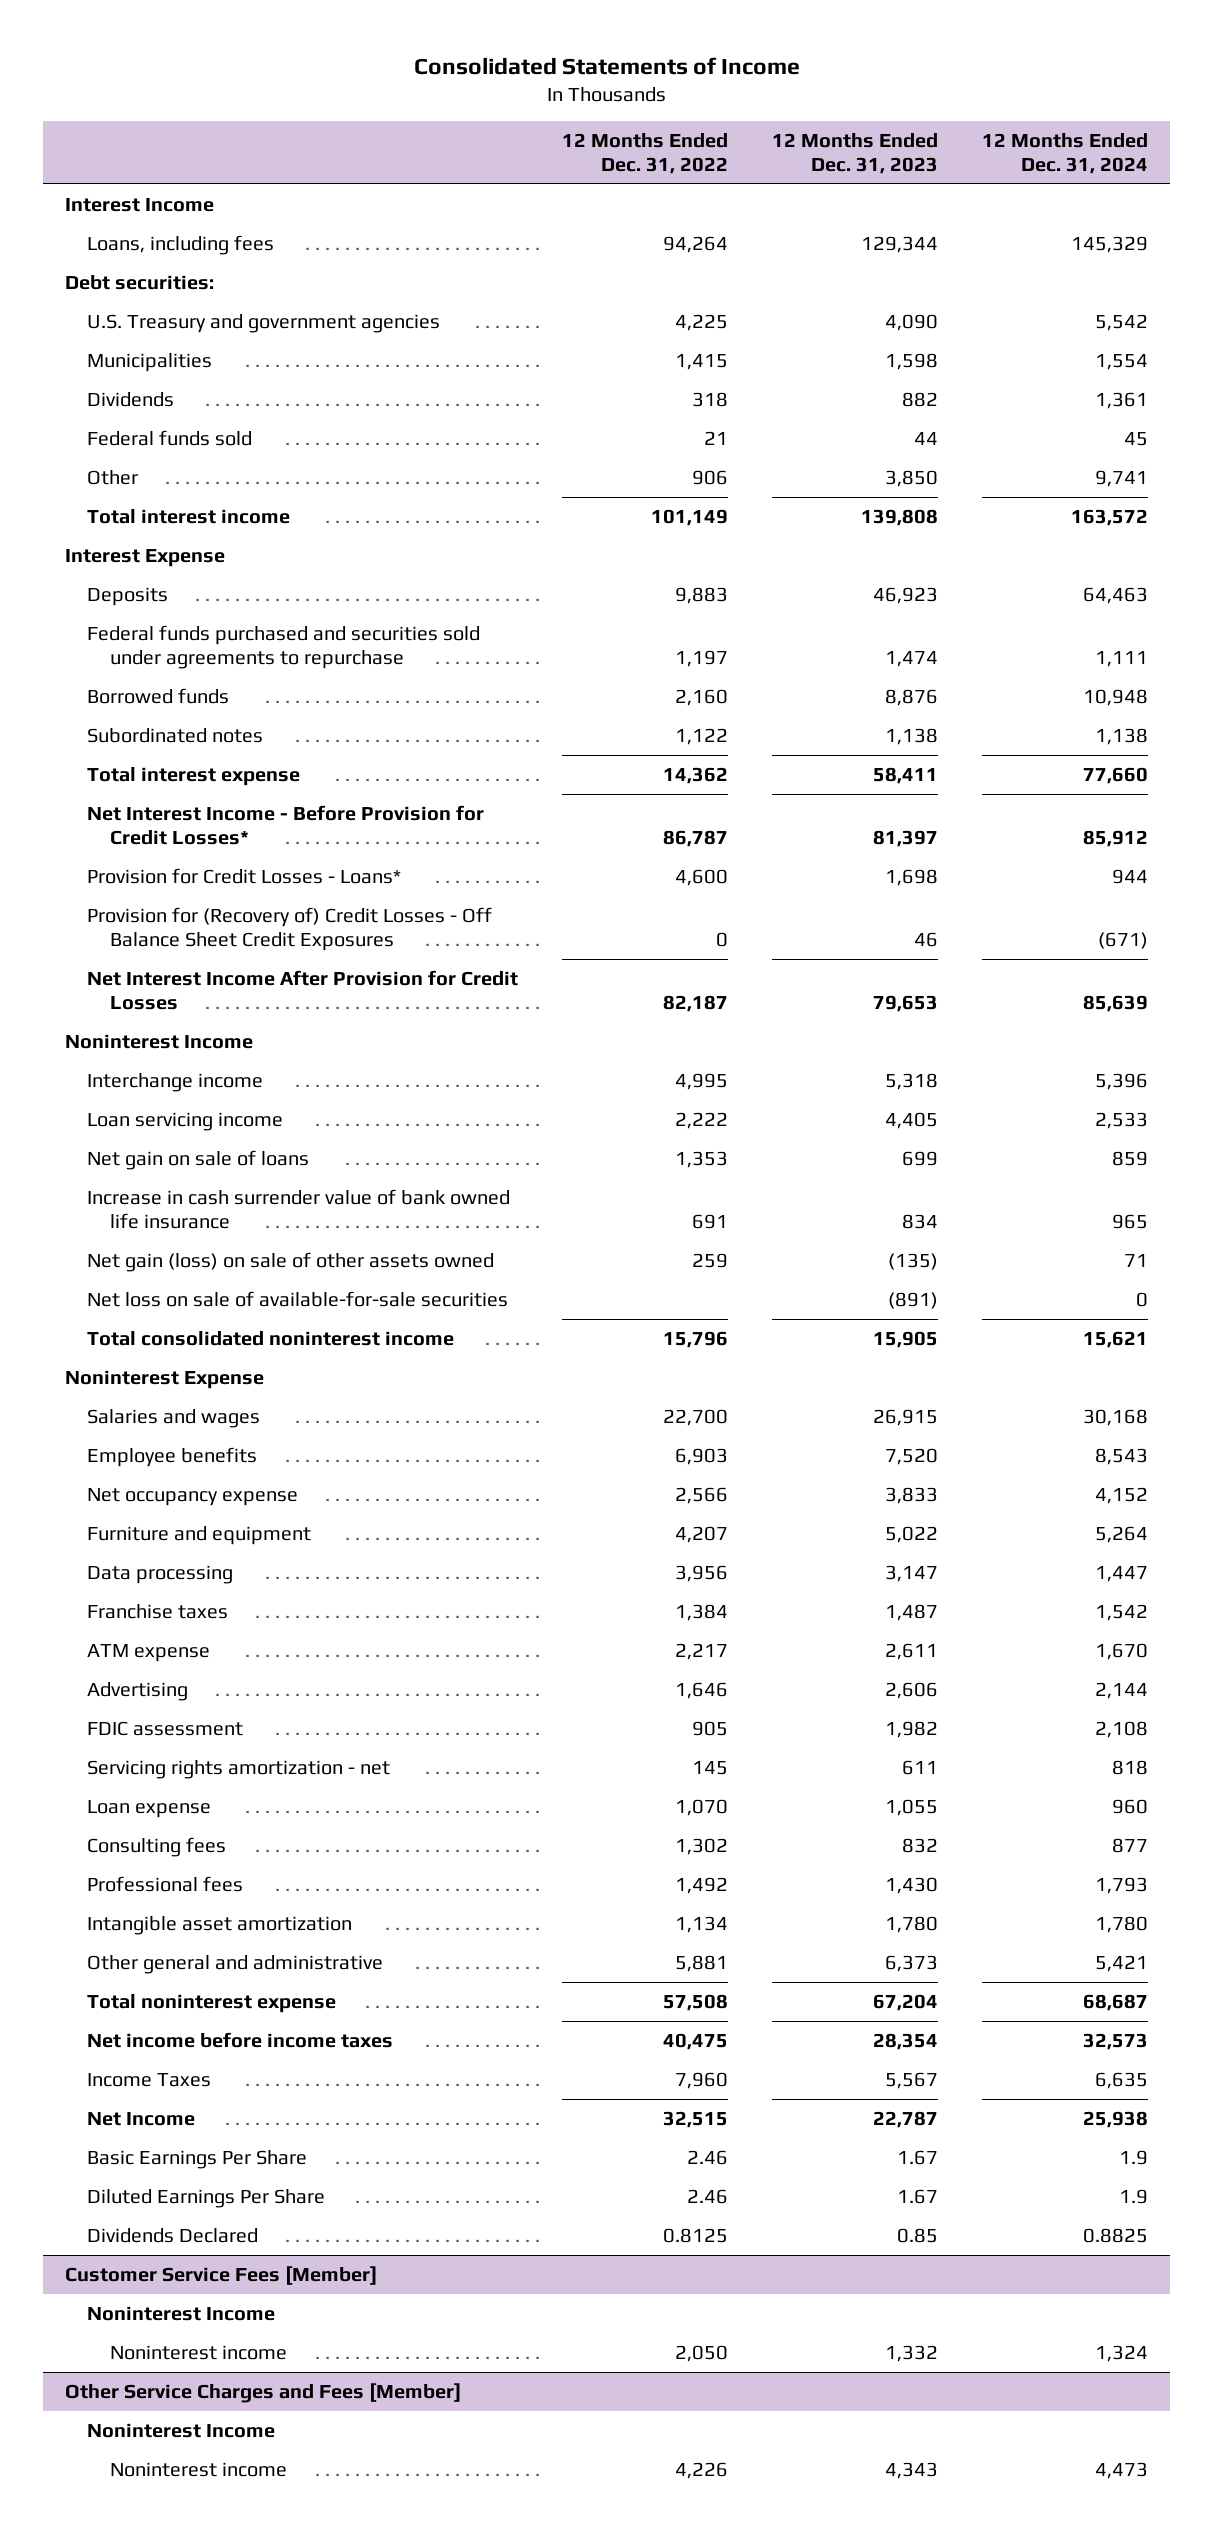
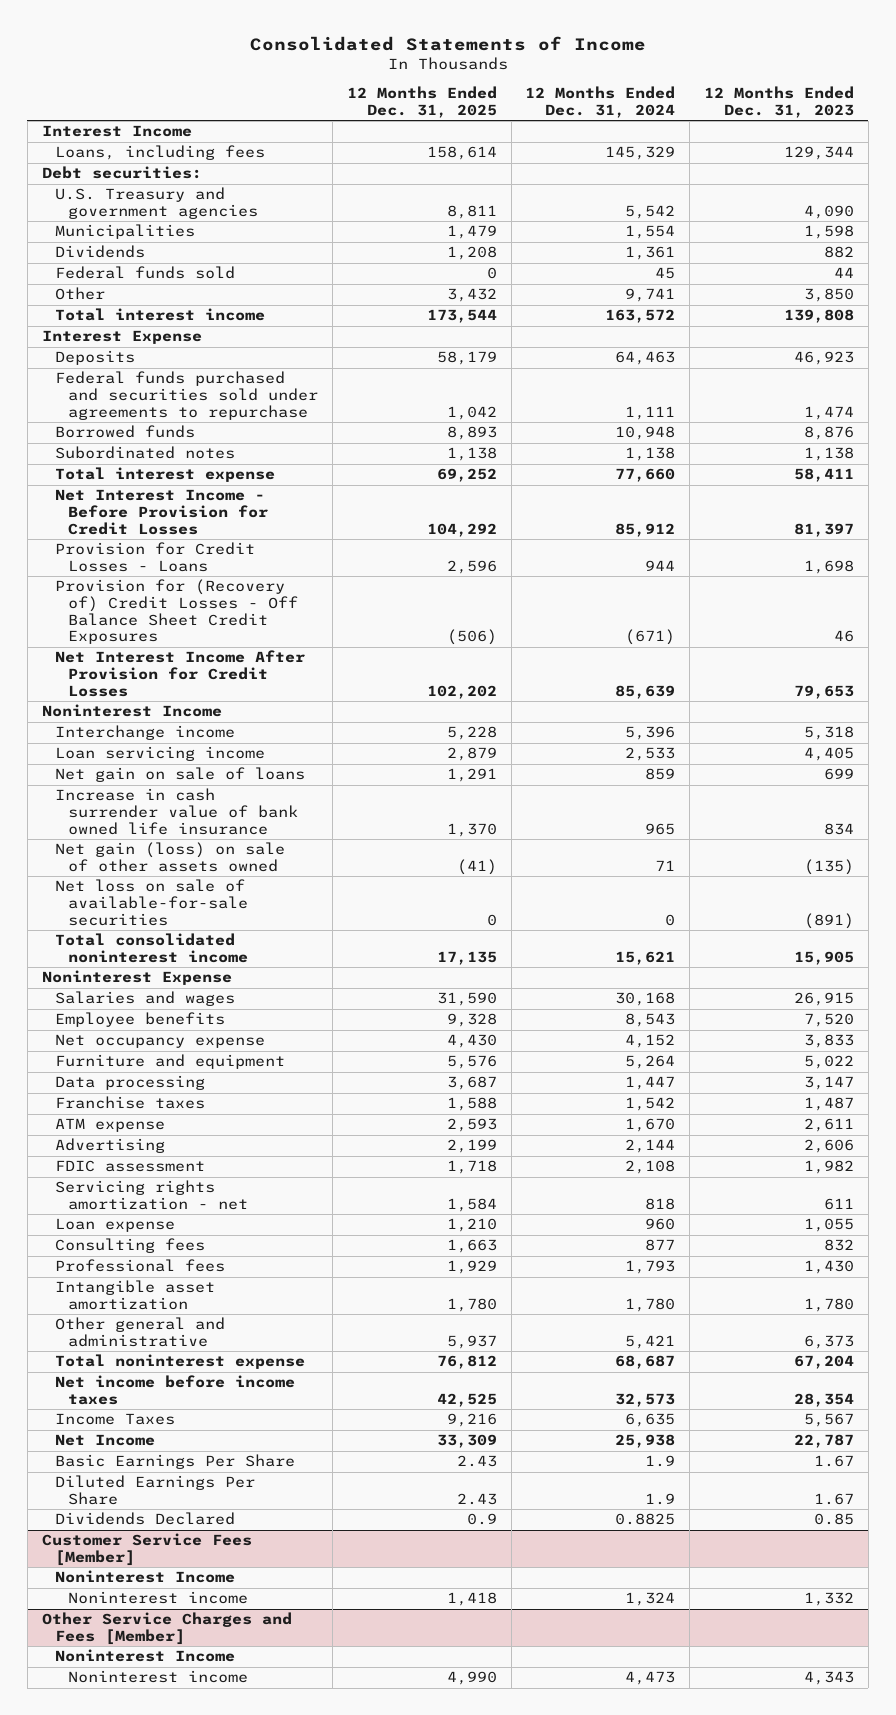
[562,132,729,174] 12 Months Ended Dec. 31, 2022 -> none
none -> [346,86,497,119] 12 Months Ended Dec. 31, 2025
[87,804,485,846] Net Interest Income - Before Provision for Credit Losses* -> [54,489,269,535] Net Interest Income - Before Provision for Credit Losses
[87,867,402,884] Provision for Credit Losses - Loans* -> [54,542,255,572] Provision for Credit Losses - Loans

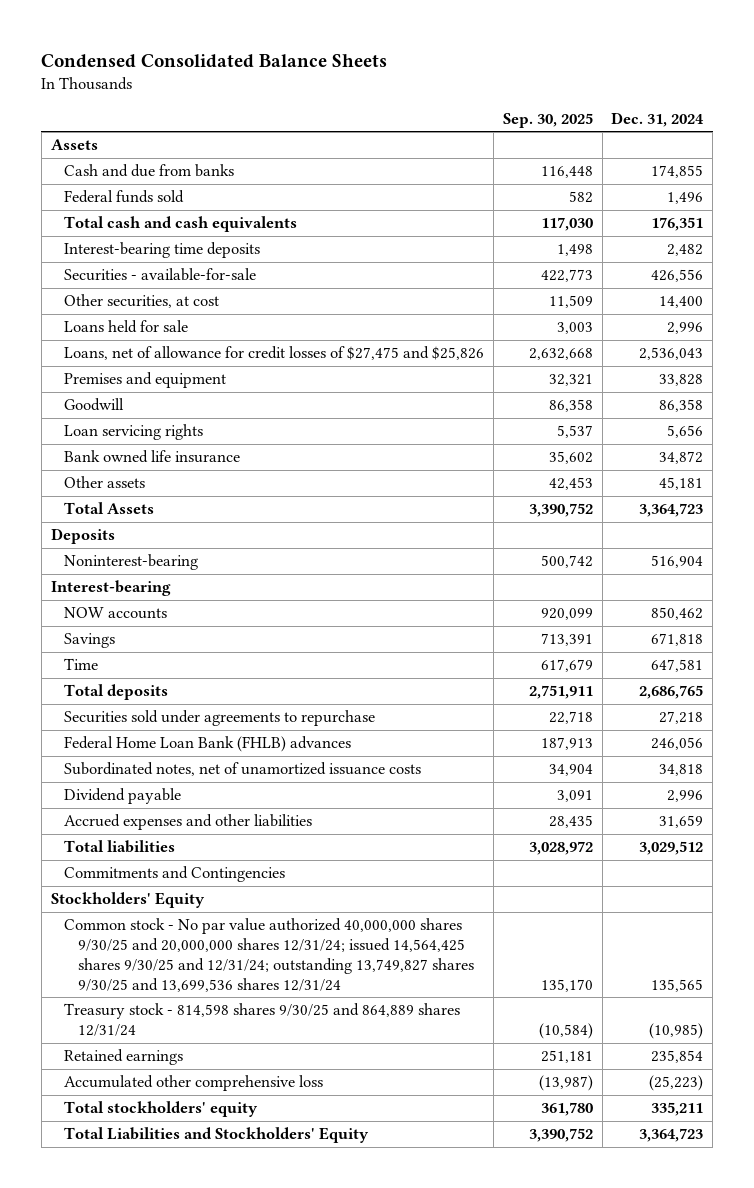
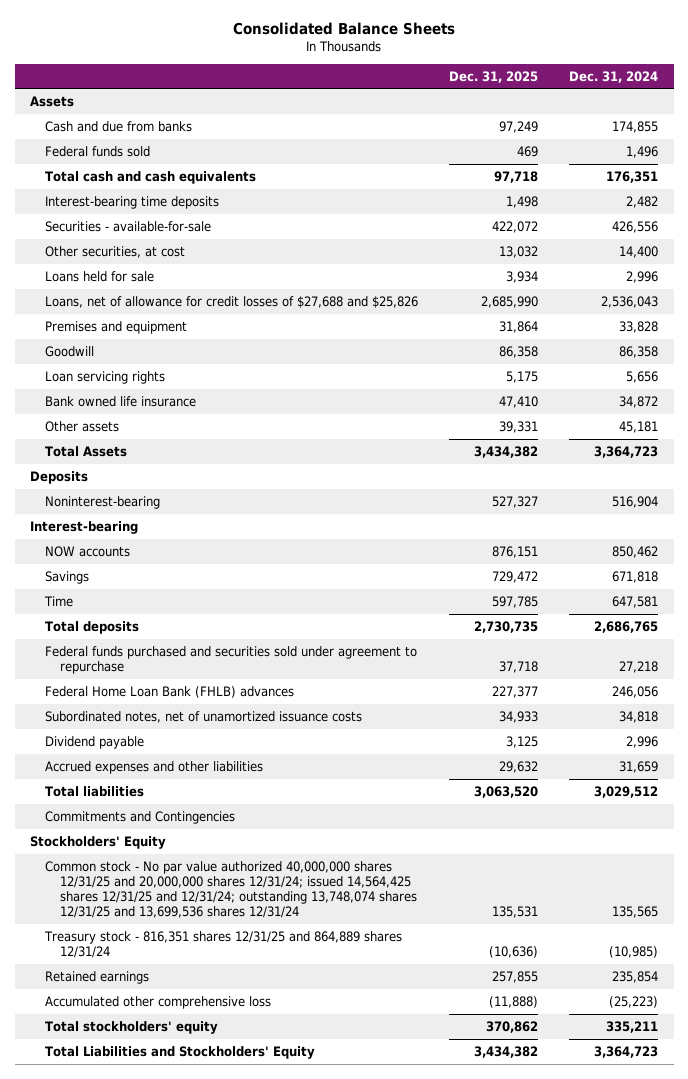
[41,53,388,68] Condensed Consolidated Balance Sheets -> [233,22,456,36] Consolidated Balance Sheets
[502,112,593,128] Sep. 30, 2025 -> none
none -> [449,70,539,83] Dec. 31, 2025
[64,346,485,361] Loans, net of allowance for credit losses of $27,475 and $25,826 -> [45,296,419,309] Loans, net of allowance for credit losses of $27,688 and $25,826
[64,710,376,727] Securities sold under agreements to repurchase -> [45,646,418,675] Federal funds purchased and securities sold under agreement to repurchase
[64,918,475,992] Common stock - No par value authorized 40,000,000 shares 9/30/25 and 20,000,000 shares 12/31/24; issued 14,564,425 shares 9/30/25 and 12/31/24; outstanding 13,749,827 shares 9/30/25 and 13,699,536 shares 12/31/24 -> [45,861,418,919] Common stock - No par value authorized 40,000,000 shares 12/31/25 and 20,000,000 shares 12/31/24; issued 14,564,425 shares 12/31/25 and 12/31/24; outstanding 13,748,074 shares 12/31/25 and 13,699,536 shares 12/31/24
[64,1003,461,1037] Treasury stock - 814,598 shares 9/30/25 and 864,889 shares 12/31/24 -> [44,931,403,959] Treasury stock - 816,351 shares 12/31/25 and 864,889 shares 12/31/24

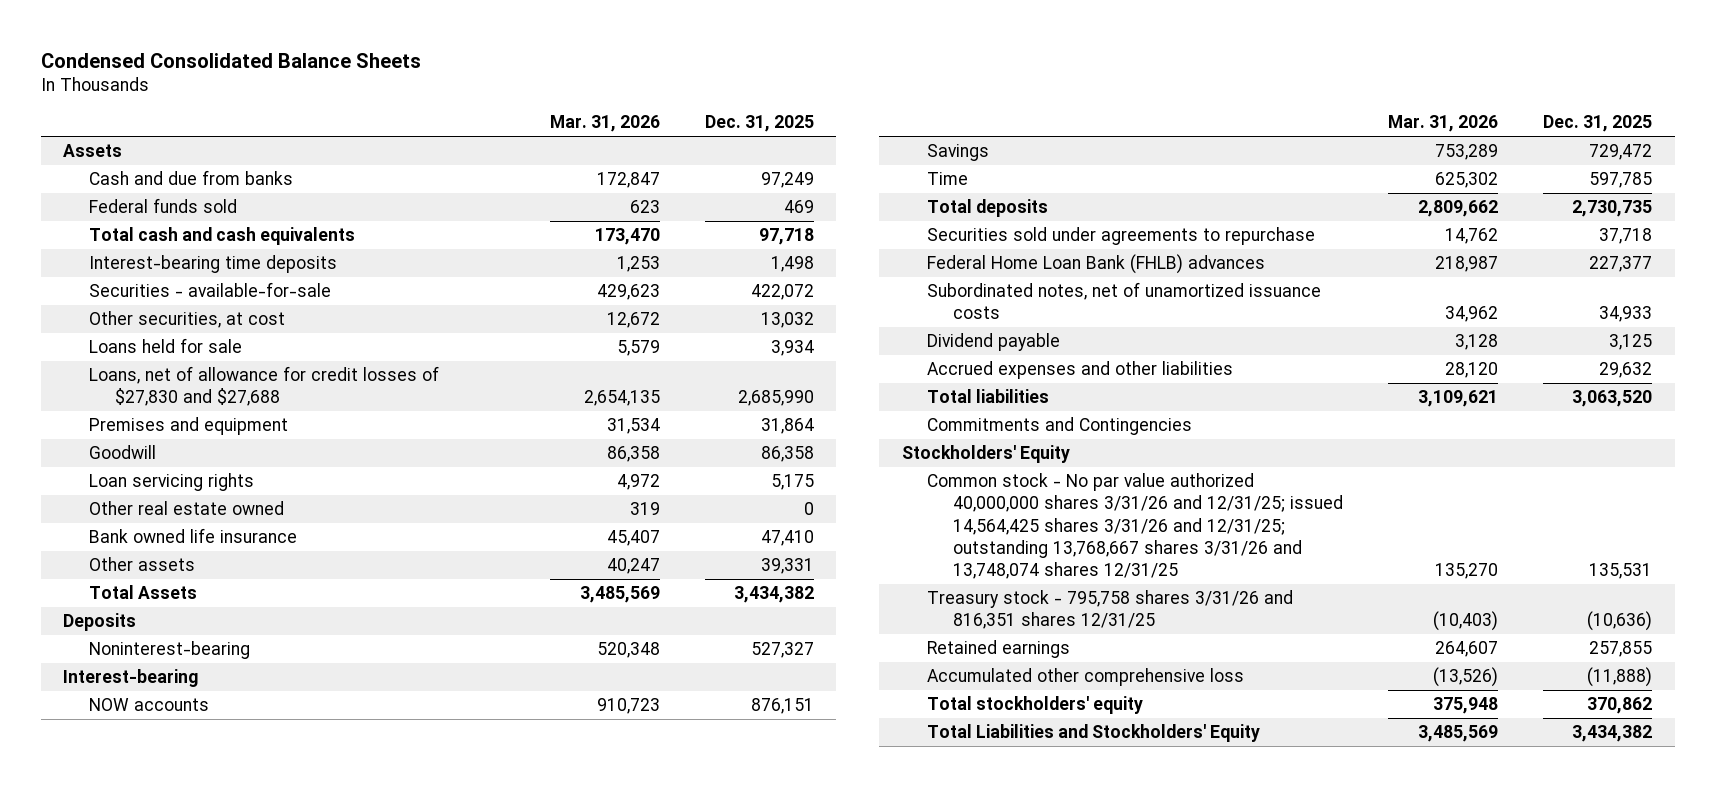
[233,22,456,36] Consolidated Balance Sheets -> [40,52,421,68] Condensed Consolidated Balance Sheets
[569,70,659,83] Dec. 31, 2024 -> none
none -> [549,115,660,133] Mar. 31, 2026
[45,296,419,309] Loans, net of allowance for credit losses of $27,688 and $25,826 -> [88,366,439,407] Loans, net of allowance for credit losses of $27,830 and $27,688
none -> [88,501,284,516] Other real estate owned
[45,646,418,675] Federal funds purchased and securities sold under agreement to repurchase -> [927,227,1316,246] Securities sold under agreements to repurchase
[45,861,418,919] Common stock - No par value authorized 40,000,000 shares 12/31/25 and 20,000,000 shares 12/31/24; issued 14,564,425 shares 12/31/25 and 12/31/24; outstanding 13,748,074 shares 12/31/25 and 13,699,536 shares 12/31/24 -> [927,473,1344,580] Common stock - No par value authorized 40,000,000 shares 3/31/26 and 12/31/25; issued 14,564,425 shares 3/31/26 and 12/31/25; outstanding 13,768,667 shares 3/31/26 and 13,748,074 shares 12/31/25
[44,931,403,959] Treasury stock - 816,351 shares 12/31/25 and 864,889 shares 12/31/24 -> [927,590,1294,630] Treasury stock - 795,758 shares 3/31/26 and 816,351 shares 12/31/25

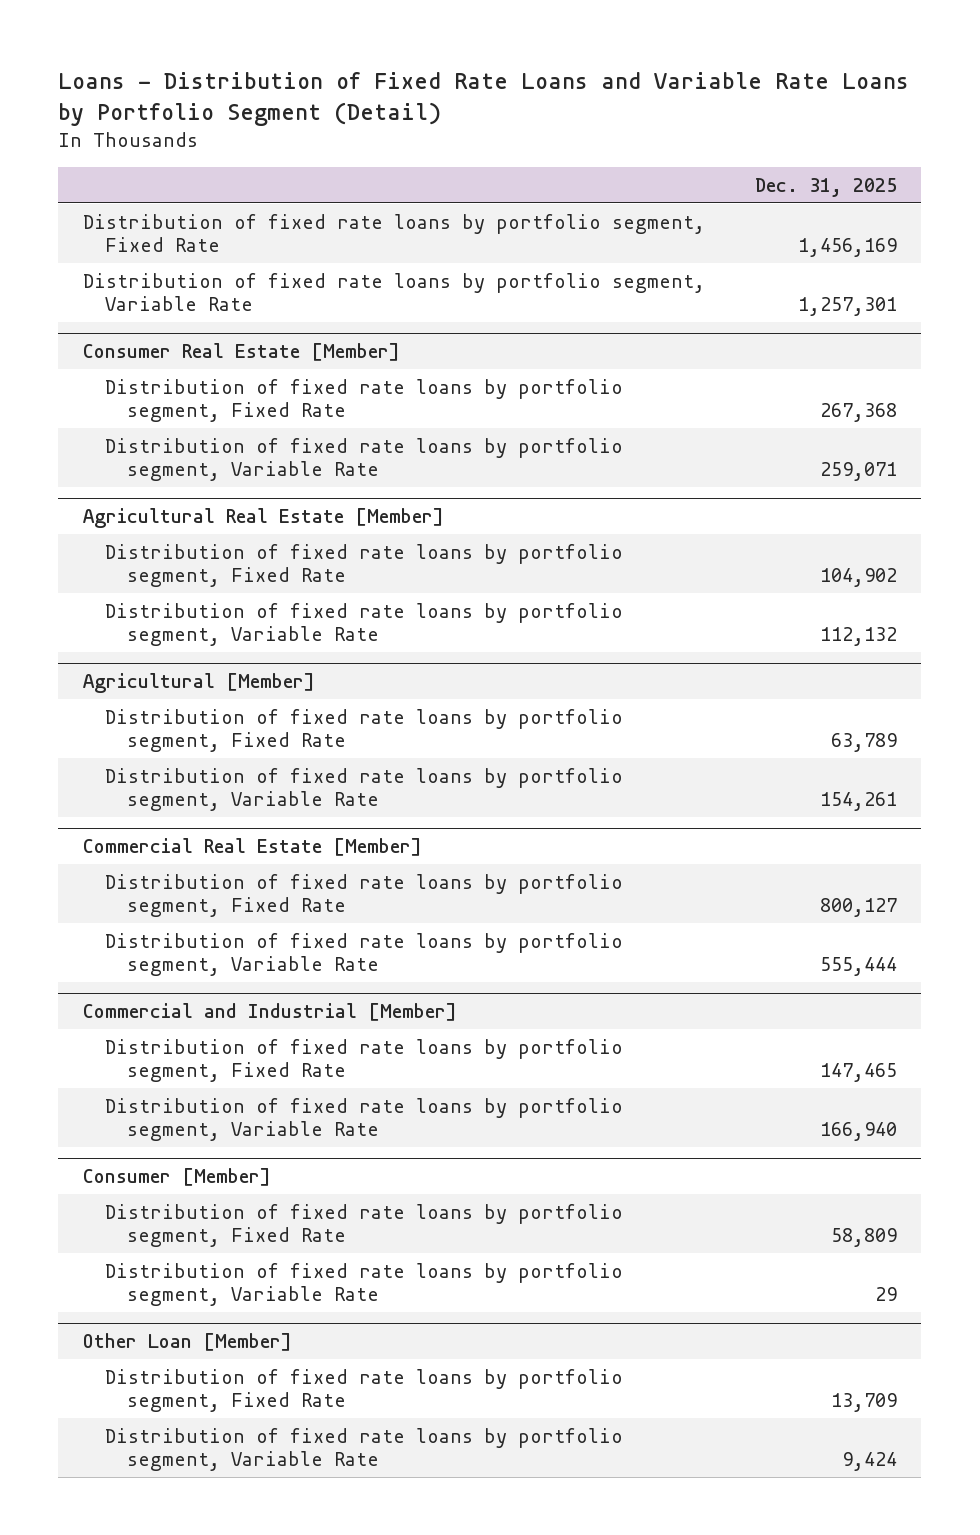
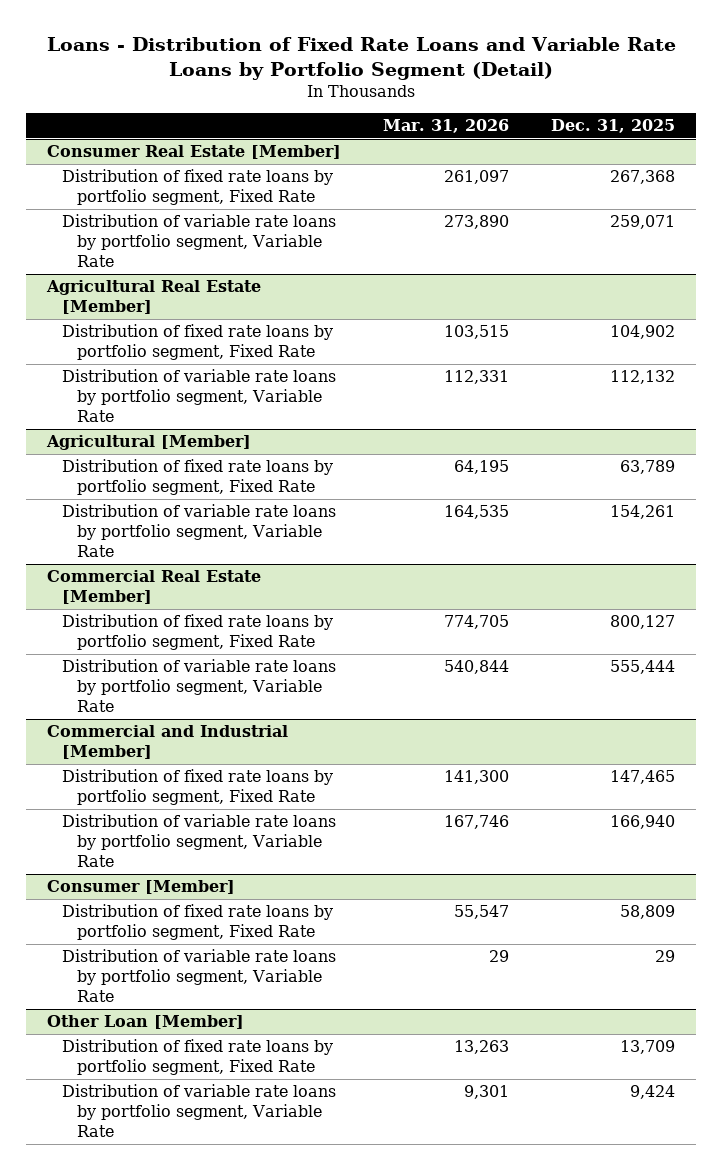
none -> [383,119,510,134] Mar. 31, 2026
[82,213,705,252] Distribution of fixed rate loans by portfolio segment, Fixed Rate -> none
[82,272,705,311] Distribution of fixed rate loans by portfolio segment, Variable Rate -> none
[105,437,624,481] Distribution of fixed rate loans by portfolio segment, Variable Rate -> [62,214,337,268] Distribution of variable rate loans by portfolio segment, Variable Rate
[105,602,624,646] Distribution of fixed rate loans by portfolio segment, Variable Rate -> [62,369,337,423] Distribution of variable rate loans by portfolio segment, Variable Rate
[105,767,624,811] Distribution of fixed rate loans by portfolio segment, Variable Rate -> [62,504,337,558] Distribution of variable rate loans by portfolio segment, Variable Rate
[105,932,624,976] Distribution of fixed rate loans by portfolio segment, Variable Rate -> [62,659,337,713] Distribution of variable rate loans by portfolio segment, Variable Rate
[105,1097,624,1141] Distribution of fixed rate loans by portfolio segment, Variable Rate -> [62,814,337,868] Distribution of variable rate loans by portfolio segment, Variable Rate
[105,1262,624,1306] Distribution of fixed rate loans by portfolio segment, Variable Rate -> [62,949,337,1003] Distribution of variable rate loans by portfolio segment, Variable Rate
[105,1427,624,1471] Distribution of fixed rate loans by portfolio segment, Variable Rate -> [62,1084,337,1138] Distribution of variable rate loans by portfolio segment, Variable Rate

